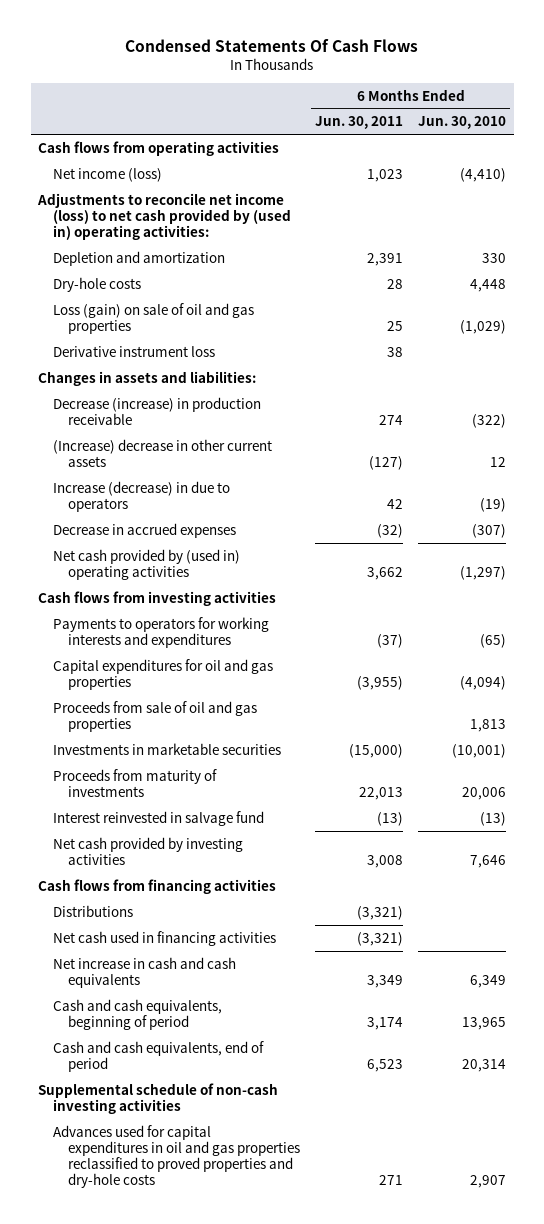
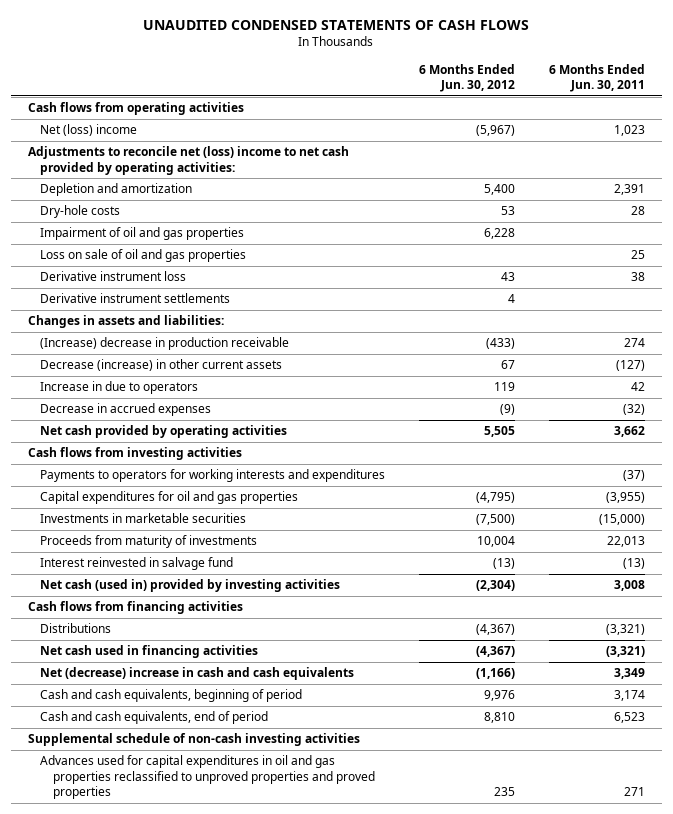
[125,38,419,52] Condensed Statements Of Cash Flows -> [143,19,530,30] UNAUDITED CONDENSED STATEMENTS OF CASH FLOWS
[418,116,507,130] Jun. 30, 2010 -> none
none -> [419,63,516,92] 6 Months Ended Jun. 30, 2012
[53,167,163,182] Net income (loss) -> [40,124,138,137] Net (loss) income
[37,192,292,240] Adjustments to reconcile net income (loss) to net cash provided by (used in) operating activities: -> [28,146,350,175] Adjustments to reconcile net (loss) income to net cash provided by operating activities:
none -> [40,227,245,241] Impairment of oil and gas properties
[53,302,255,334] Loss (gain) on sale of oil and gas properties -> [40,249,247,263] Loss on sale of oil and gas properties
none -> [40,293,231,304] Derivative instrument settlements
[53,396,262,425] Decrease (increase) in production receivable -> [40,337,290,351] (Increase) decrease in production receivable
[53,438,273,467] (Increase) decrease in other current assets -> [40,359,283,372] Decrease (increase) in other current assets
[53,480,231,512] Increase (decrease) in due to operators -> [40,381,199,395] Increase in due to operators
[53,548,241,580] Net cash provided by (used in) operating activities -> [40,425,288,439] Net cash provided by operating activities
[53,700,258,732] Proceeds from sale of oil and gas properties -> none
[53,836,244,865] Net cash provided by investing activities -> [40,579,341,593] Net cash (used in) provided by investing activities
[53,956,237,988] Net increase in cash and cash equivalents -> [40,667,355,681] Net (decrease) increase in cash and cash equivalents
[53,1124,300,1188] Advances used for capital expenditures in oil and gas properties reclassified to proved properties and dry-hole costs -> [40,755,375,800] Advances used for capital expenditures in oil and gas properties reclassified to unproved properties and proved properties

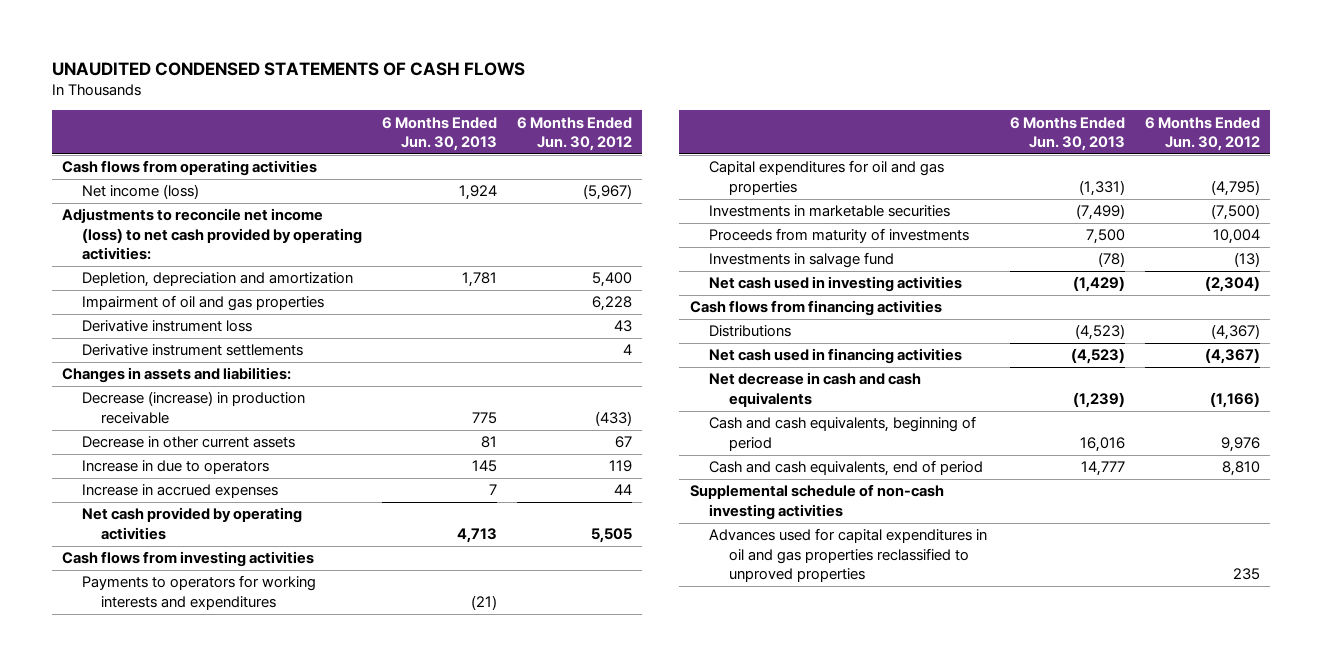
[548,63,645,92] 6 Months Ended Jun. 30, 2011 -> none
none -> [381,116,497,152] 6 Months Ended Jun. 30, 2013
[40,205,121,219] Dry-hole costs -> none
[40,124,138,137] Net (loss) income -> [81,184,199,200] Net income (loss)
[28,146,350,175] Adjustments to reconcile net (loss) income to net cash provided by operating activities: -> [61,208,362,261] Adjustments to reconcile net income (loss) to net cash provided by operating activities:
[40,183,193,197] Depletion and amortization -> [81,272,353,288] Depletion, depreciation and amortization
[40,249,247,263] Loss on sale of oil and gas properties -> none
[40,337,290,351] (Increase) decrease in production receivable -> [81,391,305,424] Decrease (increase) in production receivable
[40,359,283,372] Decrease (increase) in other current assets -> [81,436,295,449] Decrease in other current assets
[40,403,212,417] Decrease in accrued expenses -> [81,484,278,499] Increase in accrued expenses
[500,404,516,416] (9) -> [613,484,632,496] 44
[40,557,234,571] Interest reinvested in salvage fund -> [709,252,895,269] Investments in salvage fund
[40,579,341,593] Net cash (used in) provided by investing activities -> [709,276,963,293] Net cash used in investing activities
[40,667,355,681] Net (decrease) increase in cash and cash equivalents -> [709,372,922,407] Net decrease in cash and cash equivalents
[40,755,375,800] Advances used for capital expenditures in oil and gas properties reclassified to unproved properties and proved properties -> [709,528,988,583] Advances used for capital expenditures in oil and gas properties reclassified to unproved properties

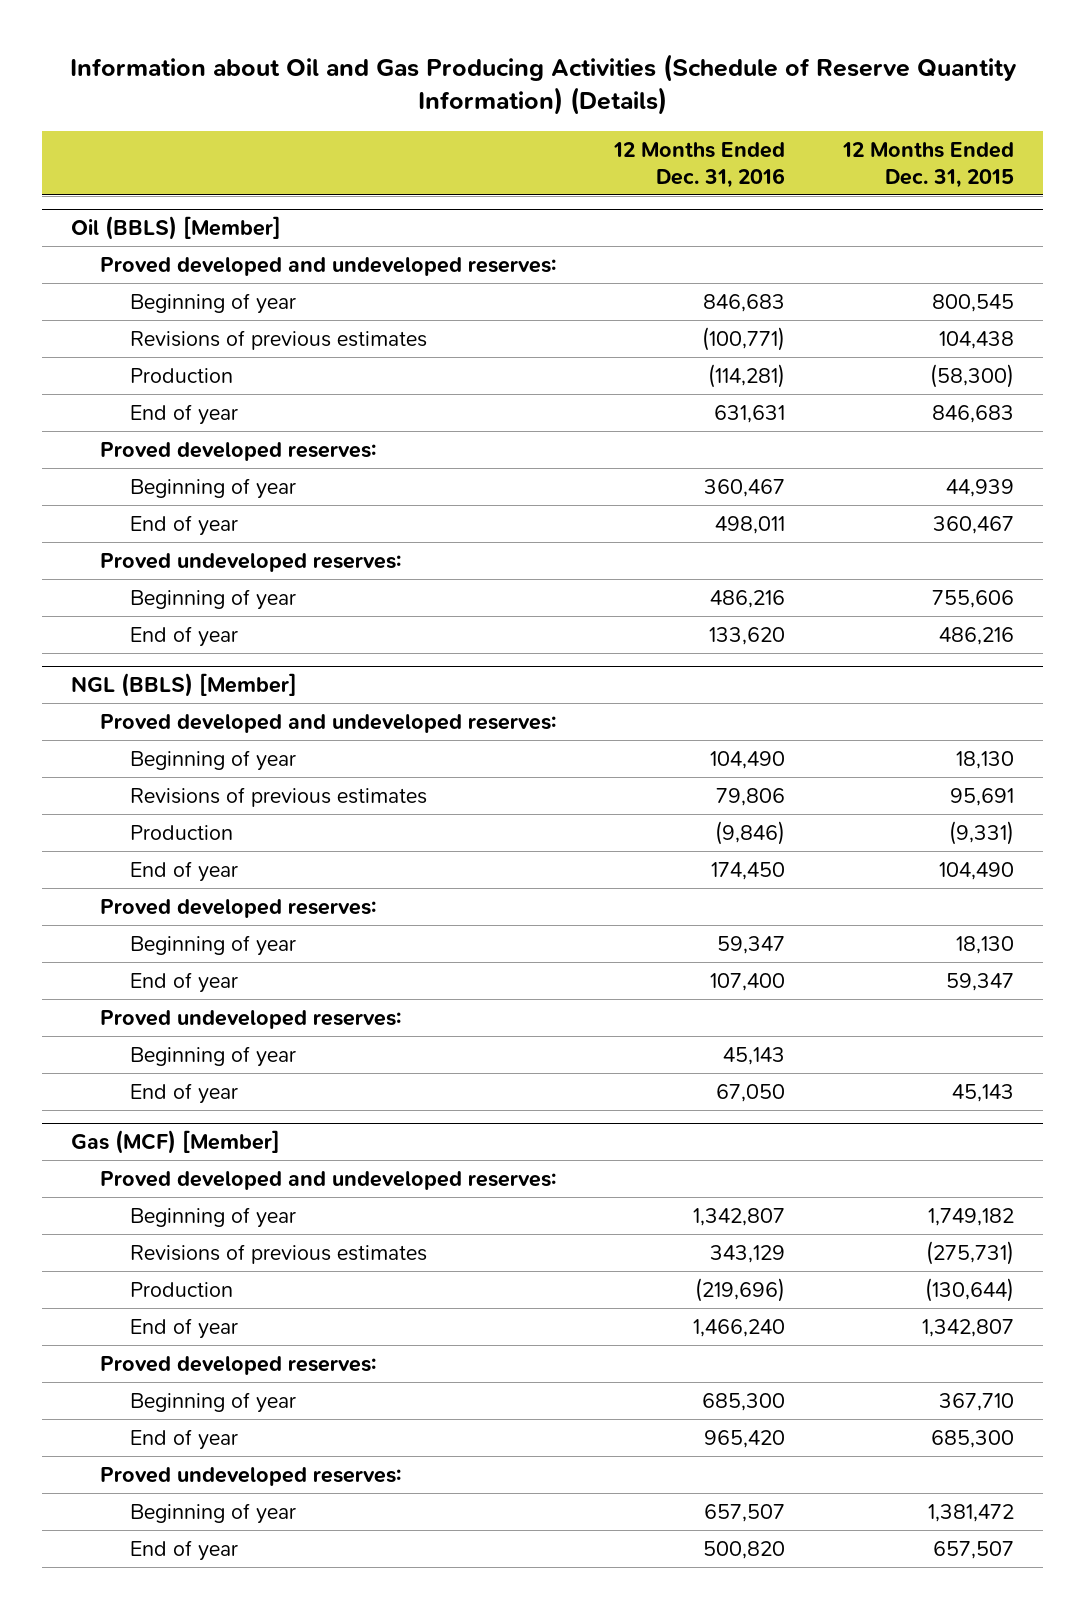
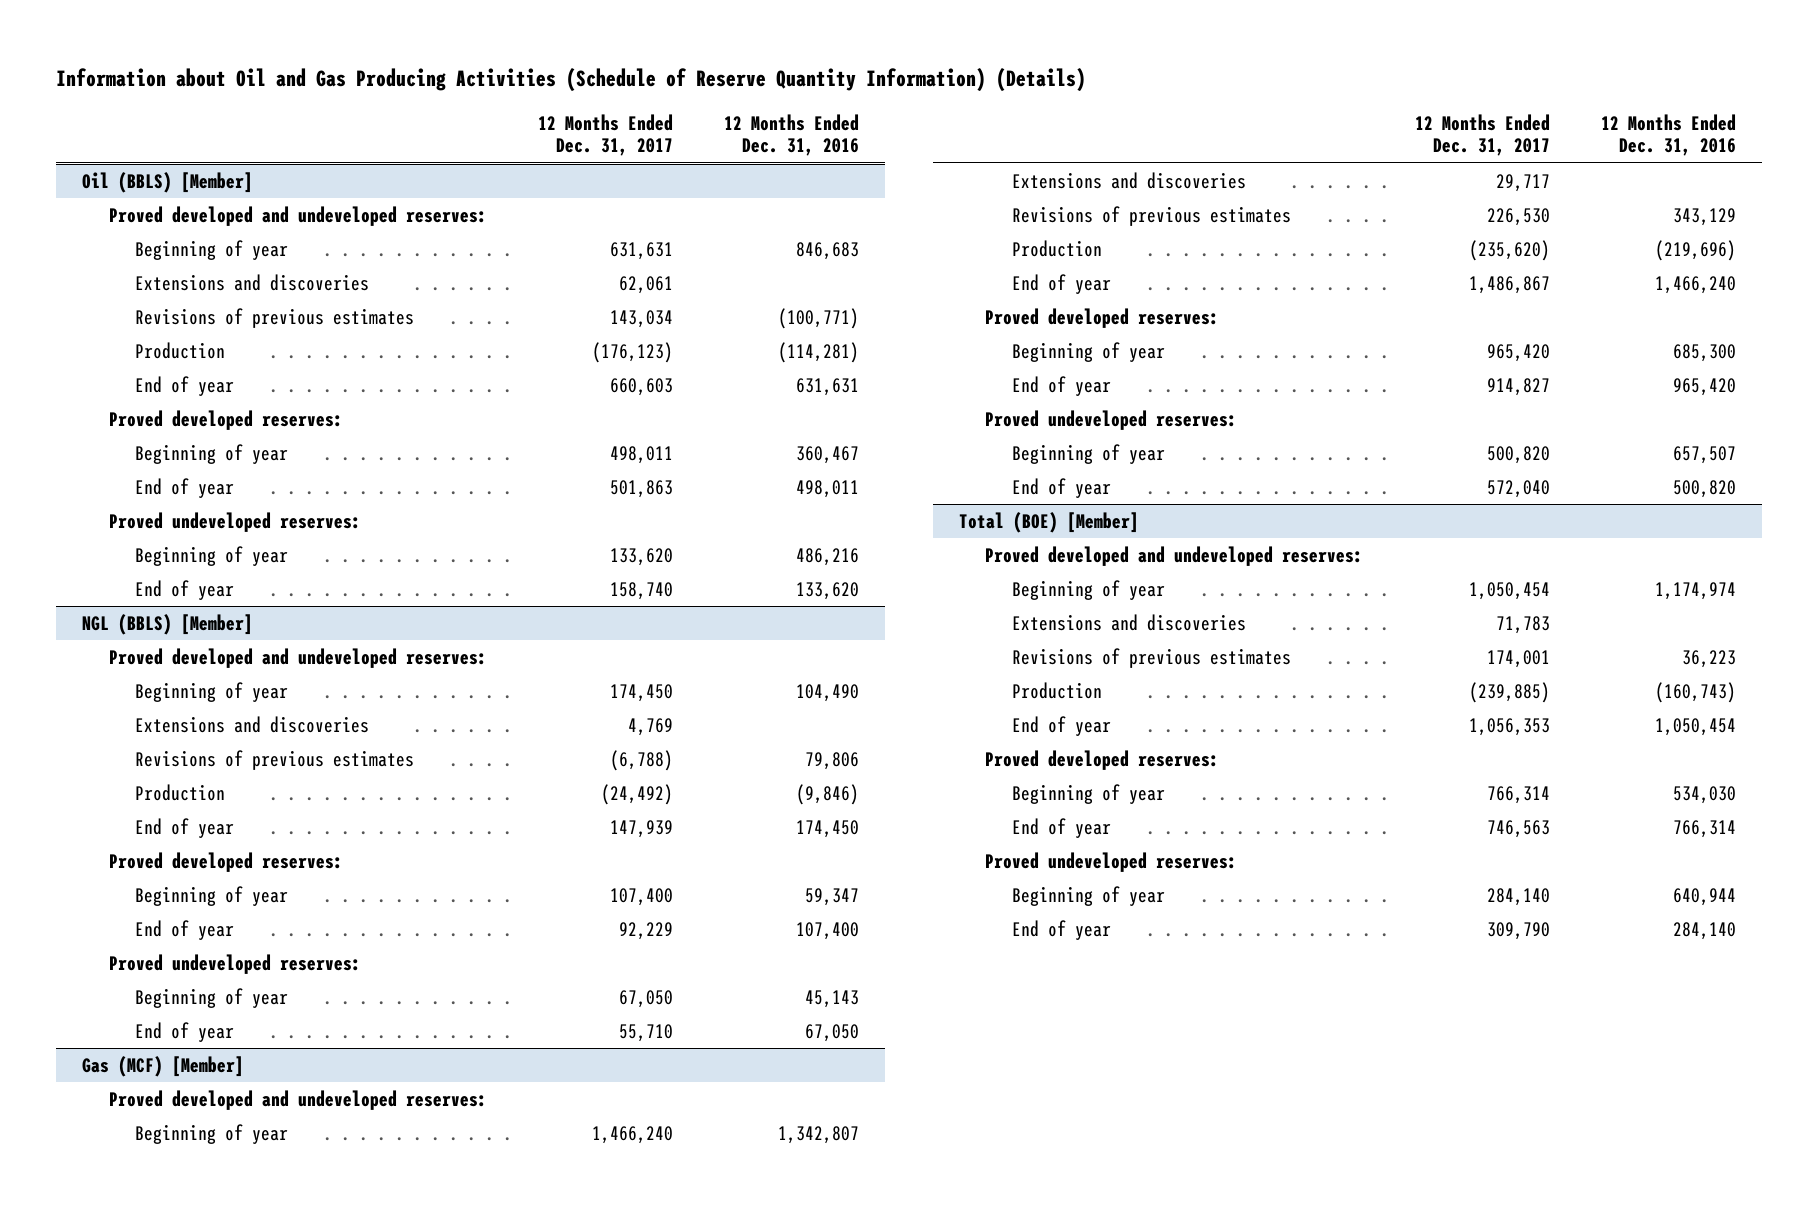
[842,142,1015,188] 12 Months Ended Dec. 31, 2015 -> none
none -> [537,113,673,157] 12 Months Ended Dec. 31, 2017
none -> [134,273,369,291] Extensions and discoveries
none -> [134,715,369,733] Extensions and discoveries
none -> [1011,171,1246,189] Extensions and discoveries
none -> [958,511,1139,533] Total (BOE) [Member]
none -> [985,545,1364,566] Proved developed and undeveloped reserves:
none -> [1011,579,1165,600] Beginning of year
none -> [1011,613,1246,631] Extensions and discoveries
none -> [1011,647,1291,668] Revisions of previous estimates
none -> [1011,681,1102,699] Production
none -> [1011,715,1111,736] End of year
none -> [985,749,1220,770] Proved developed reserves:
none -> [1011,783,1165,804] Beginning of year
none -> [1011,817,1111,838] End of year
none -> [985,851,1238,872] Proved undeveloped reserves:
none -> [1011,885,1165,906] Beginning of year
none -> [1011,919,1111,940] End of year

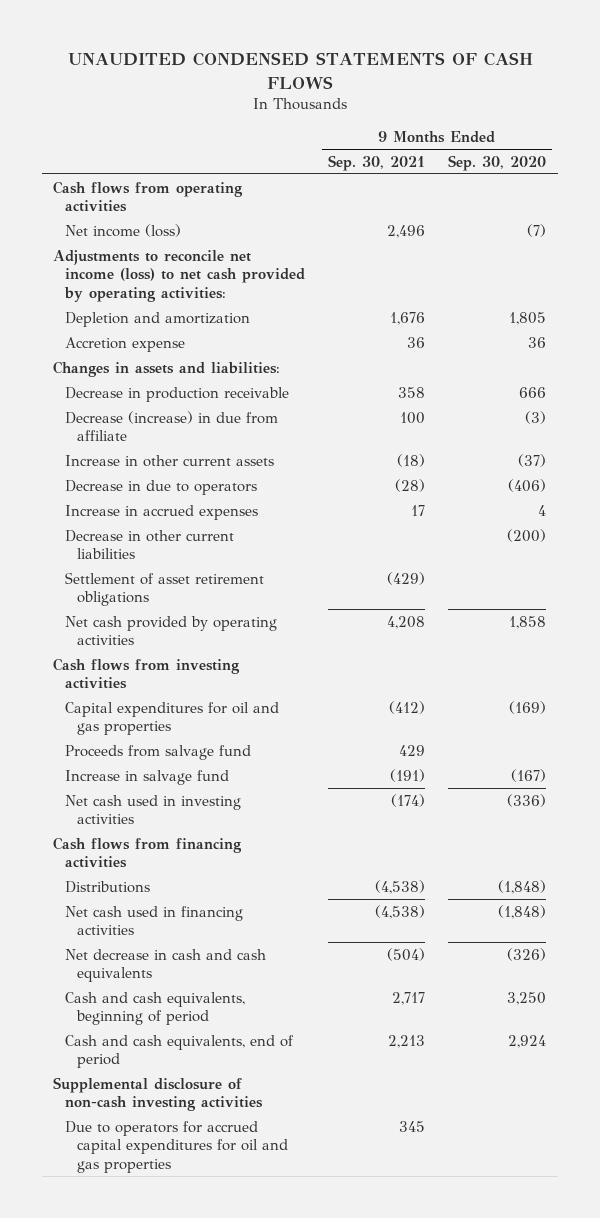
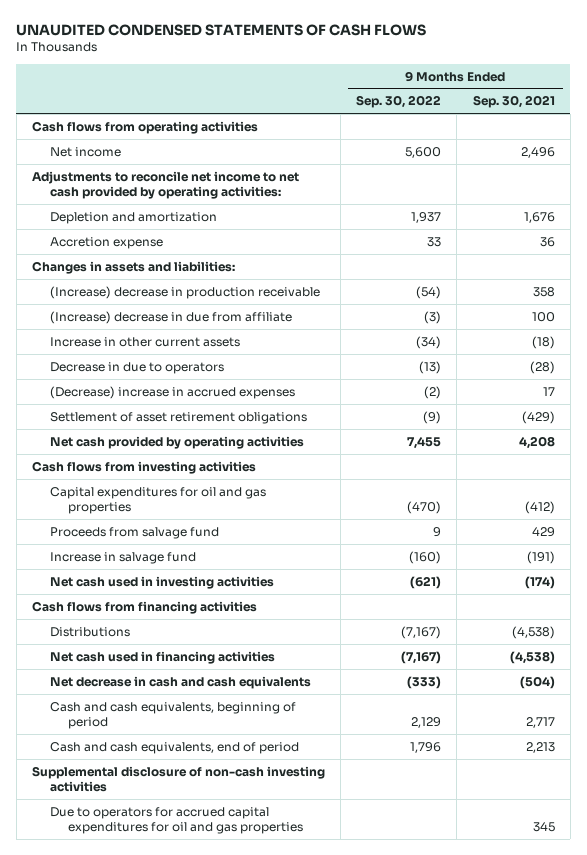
[448,154,547,171] Sep. 30, 2020 -> none
none -> [356,95,442,109] Sep. 30, 2022
[64,223,181,237] Net income (loss) -> [50,146,122,157] Net income
[53,249,305,302] Adjustments to reconcile net income (loss) to net cash provided by operating activities: -> [31,170,299,200] Adjustments to reconcile net income to net cash provided by operating activities:
[64,386,289,402] Decrease in production receivable -> [50,285,321,299] (Increase) decrease in production receivable
[64,410,278,442] Decrease (increase) in due from affiliate -> [50,310,293,324] (Increase) decrease in due from affiliate
[64,529,234,560] Decrease in other current liabilities -> none
[64,504,258,520] Increase in accrued expenses -> [50,385,296,399] (Decrease) increase in accrued expenses

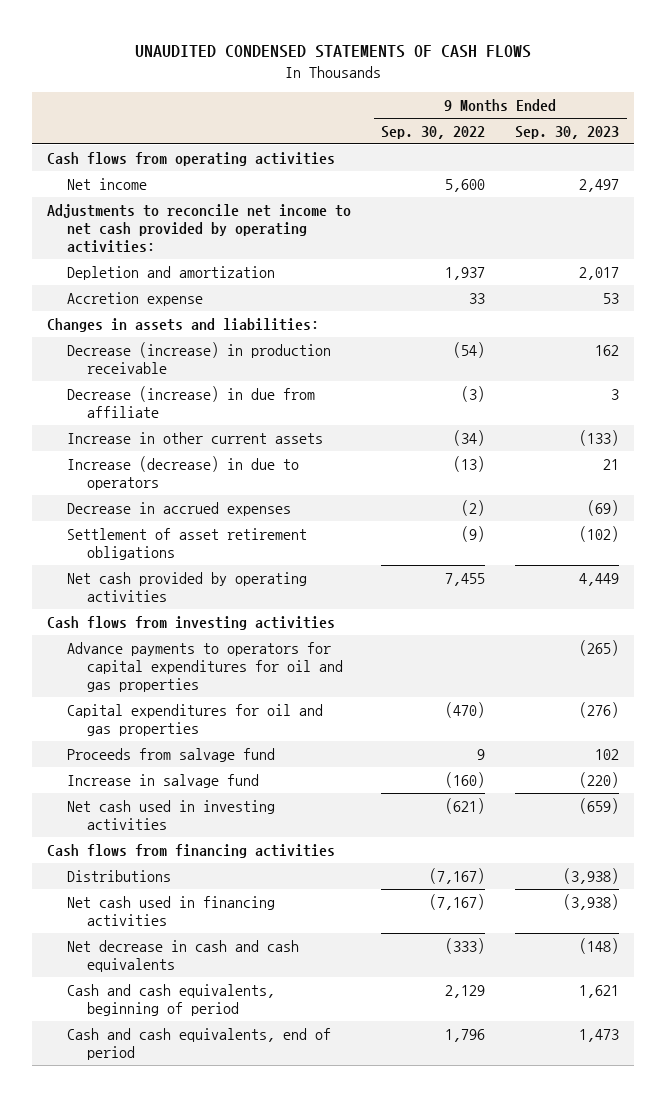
[472,95,555,109] Sep. 30, 2021 -> none
none -> [515,125,620,139] Sep. 30, 2023
[50,285,321,299] (Increase) decrease in production receivable -> [67,341,332,374] Decrease (increase) in production receivable
[50,310,293,324] (Increase) decrease in due from affiliate -> [67,385,316,418] Decrease (increase) in due from affiliate
[50,361,225,374] Decrease in due to operators -> [67,455,300,490] Increase (decrease) in due to operators
[50,385,296,399] (Decrease) increase in accrued expenses -> [67,501,292,516] Decrease in accrued expenses
none -> [67,641,343,692] Advance payments to operators for capital expenditures for oil and gas properties
[31,765,325,793] Supplemental disclosure of non-cash investing activities -> none
[50,806,304,835] Due to operators for accrued capital expenditures for oil and gas properties -> none

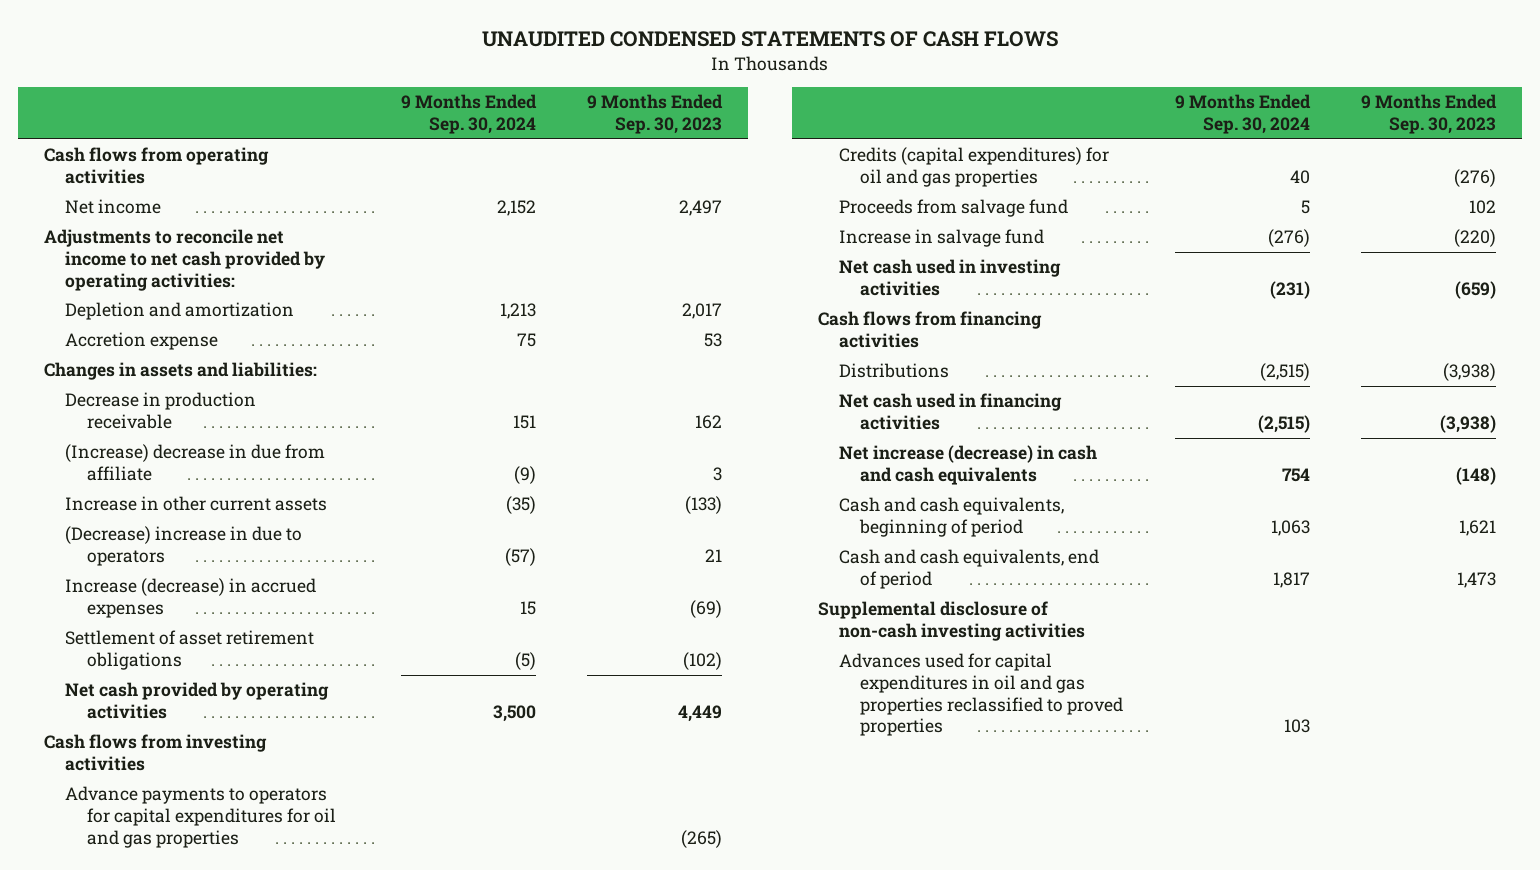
[381,125,486,139] Sep. 30, 2022 -> none
none -> [400,94,537,135] 9 Months Ended Sep. 30, 2024
[67,341,332,374] Decrease (increase) in production receivable -> [65,392,257,429] Decrease in production receivable
[67,385,316,418] Decrease (increase) in due from affiliate -> [65,444,326,481] (Increase) decrease in due from affiliate
[67,455,300,490] Increase (decrease) in due to operators -> [65,526,303,566] (Decrease) increase in due to operators
[67,501,292,516] Decrease in accrued expenses -> [65,578,317,618] Increase (decrease) in accrued expenses
[67,703,324,736] Capital expenditures for oil and gas properties -> [839,147,1110,187] Credits (capital expenditures) for oil and gas properties
[67,939,300,972] Net decrease in cash and cash equivalents -> [839,445,1098,485] Net increase (decrease) in cash and cash equivalents
none -> [817,601,1086,641] Supplemental disclosure of non-cash investing activities
none -> [839,653,1124,737] Advances used for capital expenditures in oil and gas properties reclassified to proved properties

